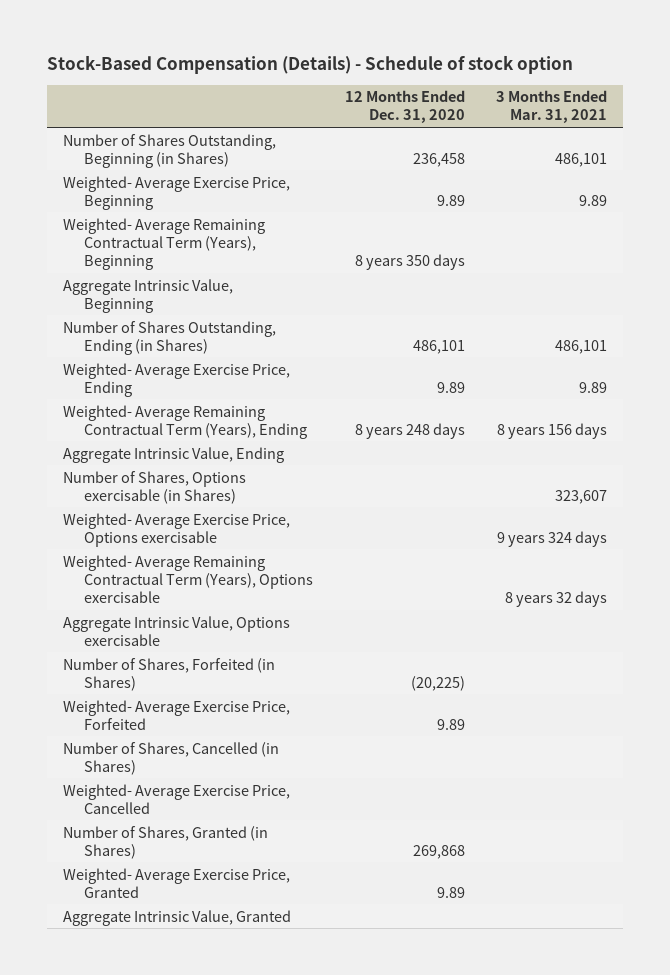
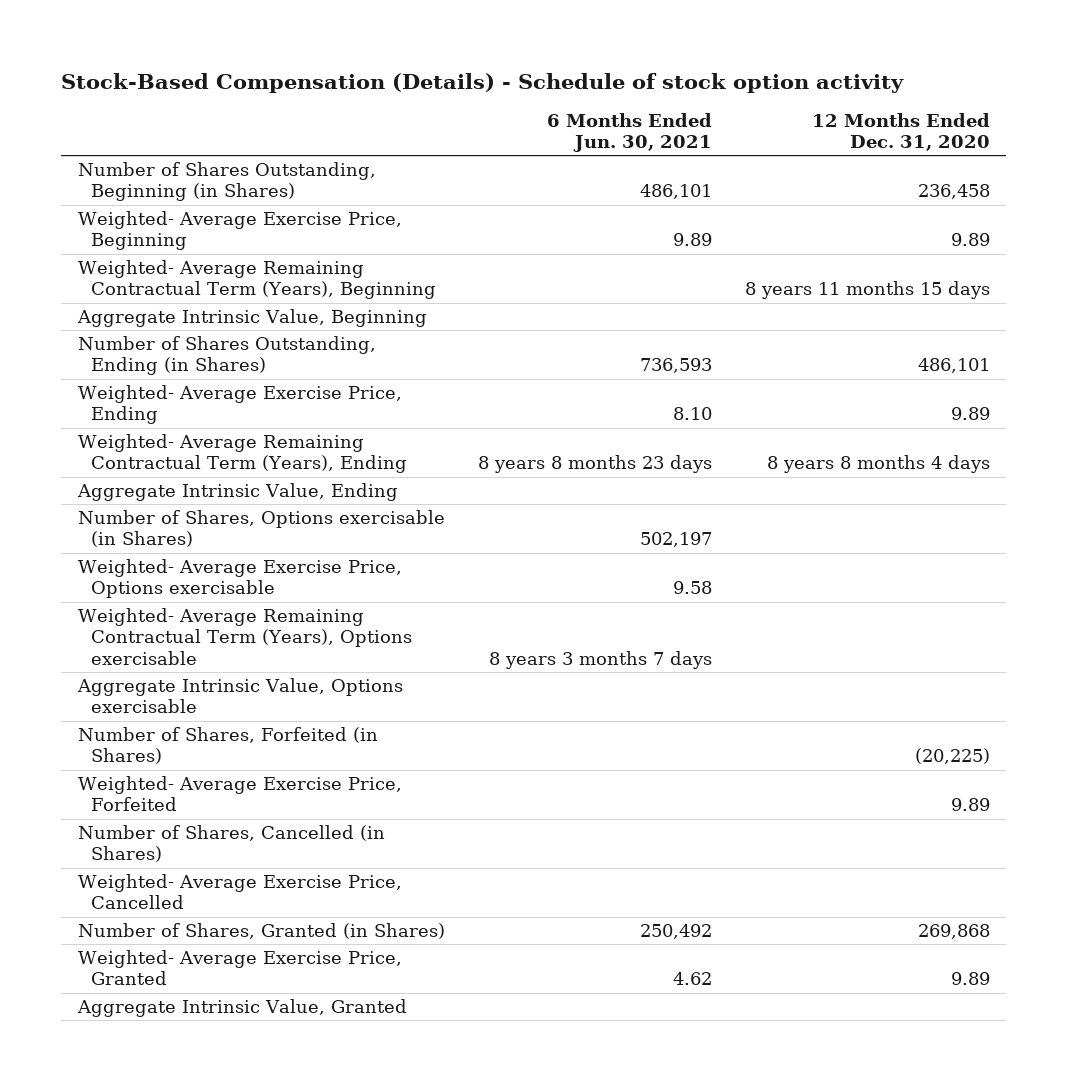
[47,55,574,75] Stock-Based Compensation (Details) - Schedule of stock option -> [61,73,905,94] Stock-Based Compensation (Details) - Schedule of stock option activity
[496,90,608,124] 3 Months Ended Mar. 31, 2021 -> none
none -> [546,113,712,153] 6 Months Ended Jun. 30, 2021
[354,253,465,270] 8 years 350 days -> [744,281,990,300] 8 years 11 months 15 days
[354,422,465,439] 8 years 248 days -> [766,455,990,474] 8 years 8 months 4 days

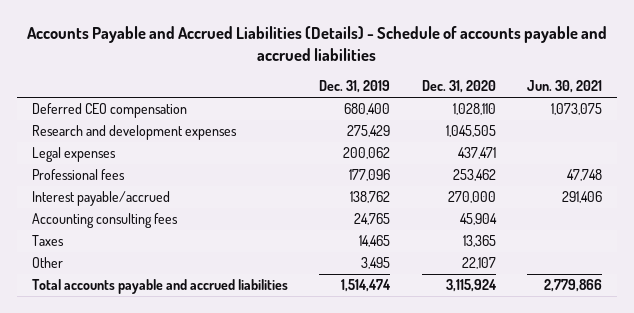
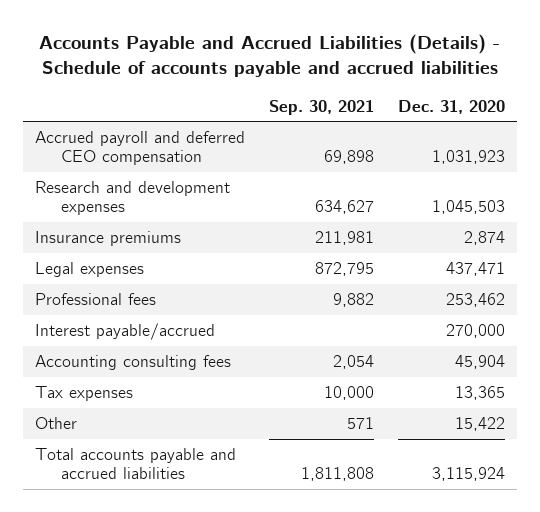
[319,80,391,94] Dec. 31, 2019 -> none
[526,80,602,94] Jun. 30, 2021 -> none
none -> [269,99,375,115] Sep. 30, 2021
[32,103,188,119] Deferred CEO compensation -> [35,131,246,166] Accrued payroll and deferred CEO compensation
[452,103,496,116] 1,028,110 -> [432,150,506,165] 1,031,923
[445,125,496,138] 1,045,505 -> [432,200,506,215] 1,045,503
none -> [35,231,182,247] Insurance premiums
[32,235,65,247] Taxes -> [35,386,134,402] Tax expenses
[461,257,496,270] 22,107 -> [455,417,506,432] 15,422

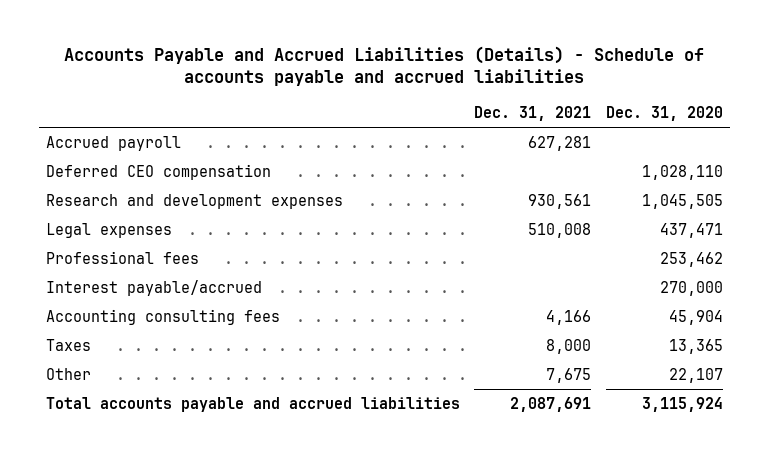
[269,99,375,115] Sep. 30, 2021 -> none
none -> [474,105,592,121] Dec. 31, 2021
[35,231,182,247] Insurance premiums -> none
none -> [45,135,181,151] Accrued payroll
[35,131,246,166] Accrued payroll and deferred CEO compensation -> [45,163,271,180] Deferred CEO compensation
[432,150,506,165] 1,031,923 -> [641,164,723,180] 1,028,110
[432,200,506,215] 1,045,503 -> [641,193,723,209] 1,045,505
[35,386,134,402] Tax expenses -> [45,338,91,351] Taxes
[455,417,506,432] 15,422 -> [668,367,723,383] 22,107

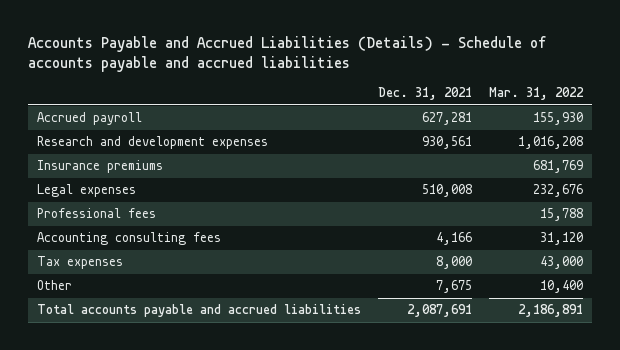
[605,105,723,121] Dec. 31, 2020 -> none
none -> [489,87,585,101] Mar. 31, 2022
[45,163,271,180] Deferred CEO compensation -> none
none -> [36,160,163,174] Insurance premiums
[45,279,262,296] Interest payable/accrued -> none
[45,338,91,351] Taxes -> [36,256,123,270] Tax expenses

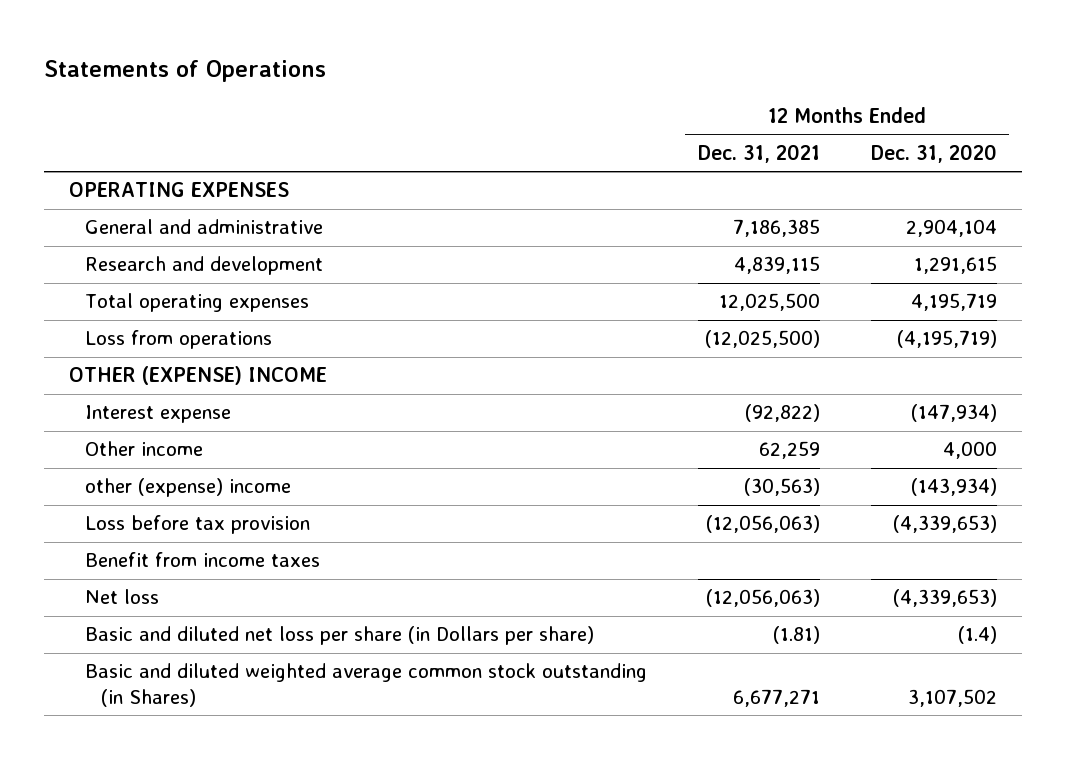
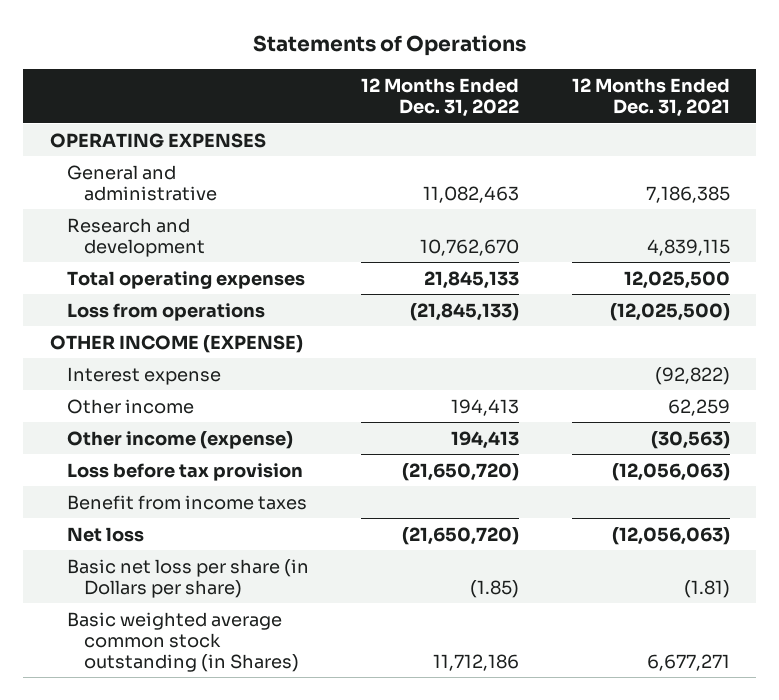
[870,143,997,163] Dec. 31, 2020 -> none
none -> [361,77,520,117] 12 Months Ended Dec. 31, 2022
[69,366,328,386] OTHER (EXPENSE) INCOME -> [49,334,303,353] OTHER INCOME (EXPENSE)
[85,478,292,498] other (expense) income -> [66,430,293,449] Other income (expense)
[85,626,595,646] Basic and diluted net loss per share (in Dollars per share) -> [66,558,309,598] Basic net loss per share (in Dollars per share)
[85,663,648,708] Basic and diluted weighted average common stock outstanding (in Shares) -> [66,611,299,672] Basic weighted average common stock outstanding (in Shares)

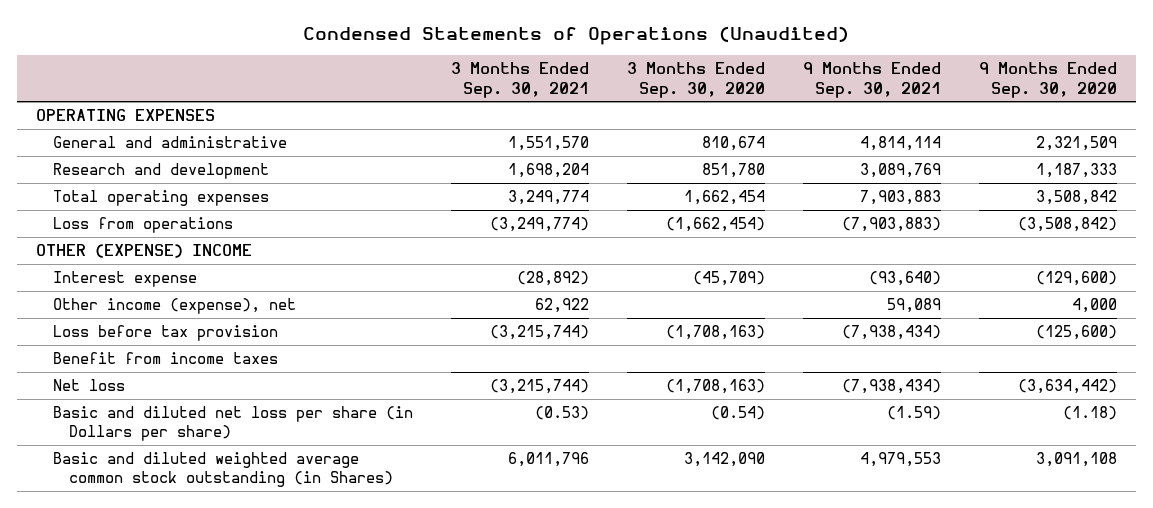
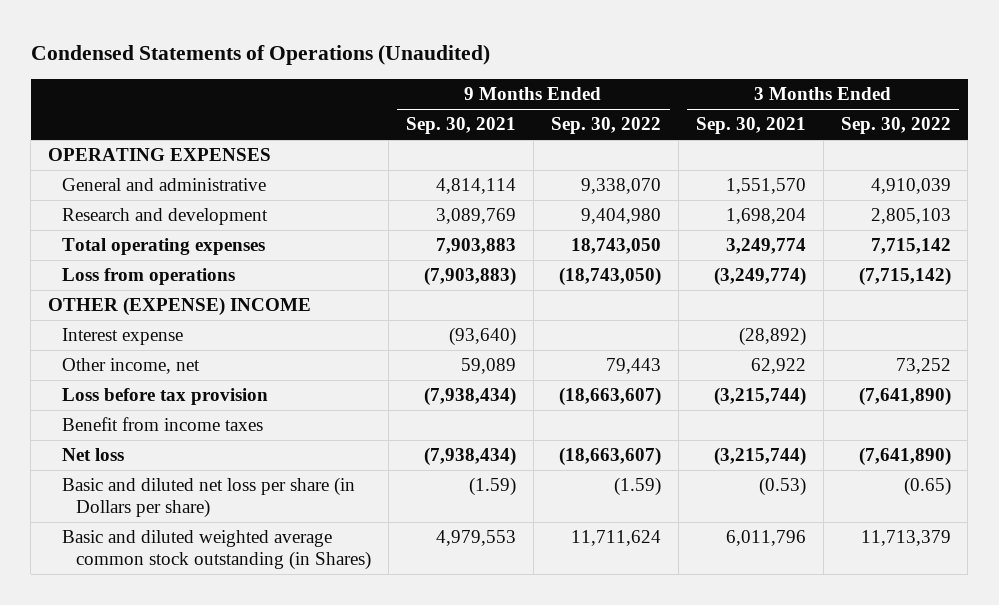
[626,62,765,98] 3 Months Ended Sep. 30, 2020 -> none
[978,62,1117,98] 9 Months Ended Sep. 30, 2020 -> none
none -> [550,117,661,135] Sep. 30, 2022
none -> [840,117,951,135] Sep. 30, 2022
[52,298,296,315] Other income (expense), net -> [62,358,201,375] Other income, net

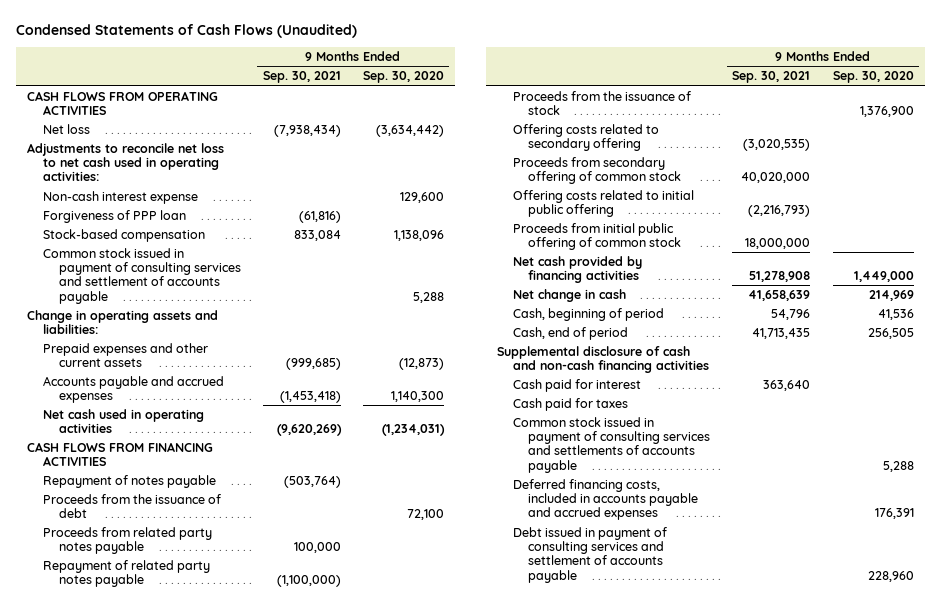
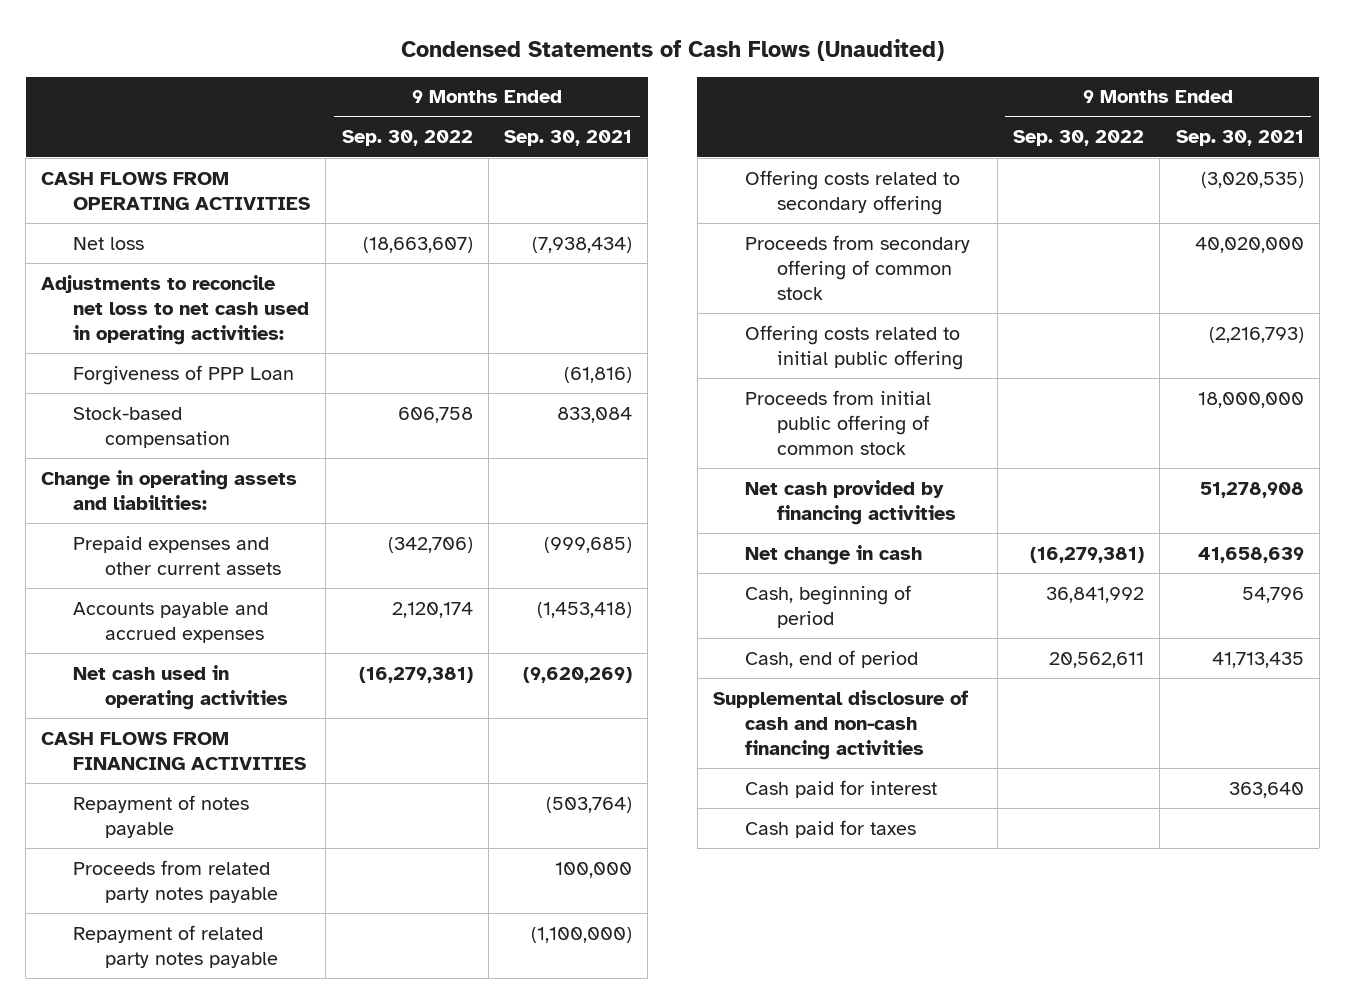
[362,71,444,84] Sep. 30, 2020 -> none
none -> [341,130,473,147] Sep. 30, 2022
[42,190,198,204] Non-cash interest expense -> none
[42,209,186,223] Forgiveness of PPP loan -> [73,364,295,385] Forgiveness of PPP Loan
[42,247,241,304] Common stock issued in payment of consulting services and settlement of accounts payable -> none
[42,493,221,519] Proceeds from the issuance of debt -> none
[512,90,691,116] Proceeds from the issuance of stock -> none
[512,416,711,473] Common stock issued in payment of consulting services and settlements of accounts payable -> none
[512,478,699,521] Deferred financing costs, included in accounts payable and accrued expenses -> none
[512,526,667,583] Debt issued in payment of consulting services and settlement of accounts payable -> none

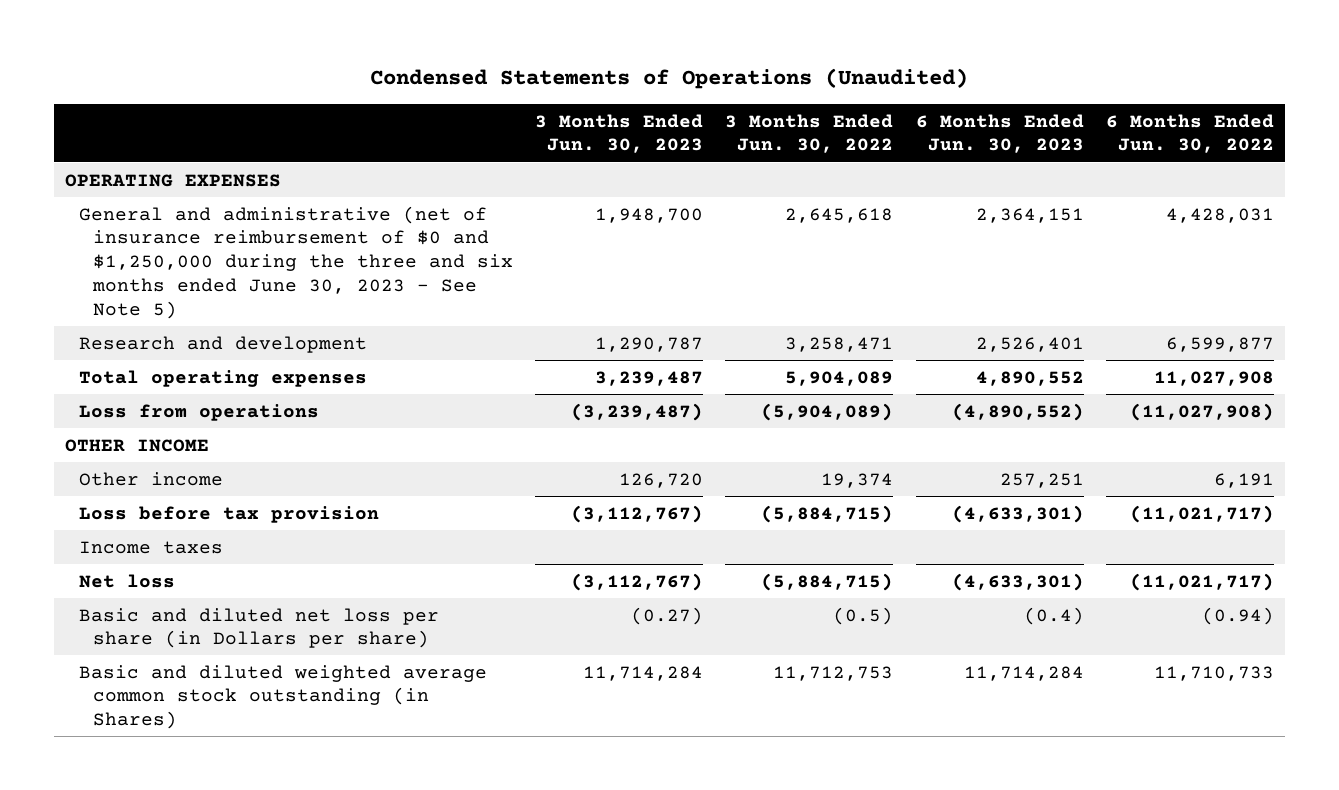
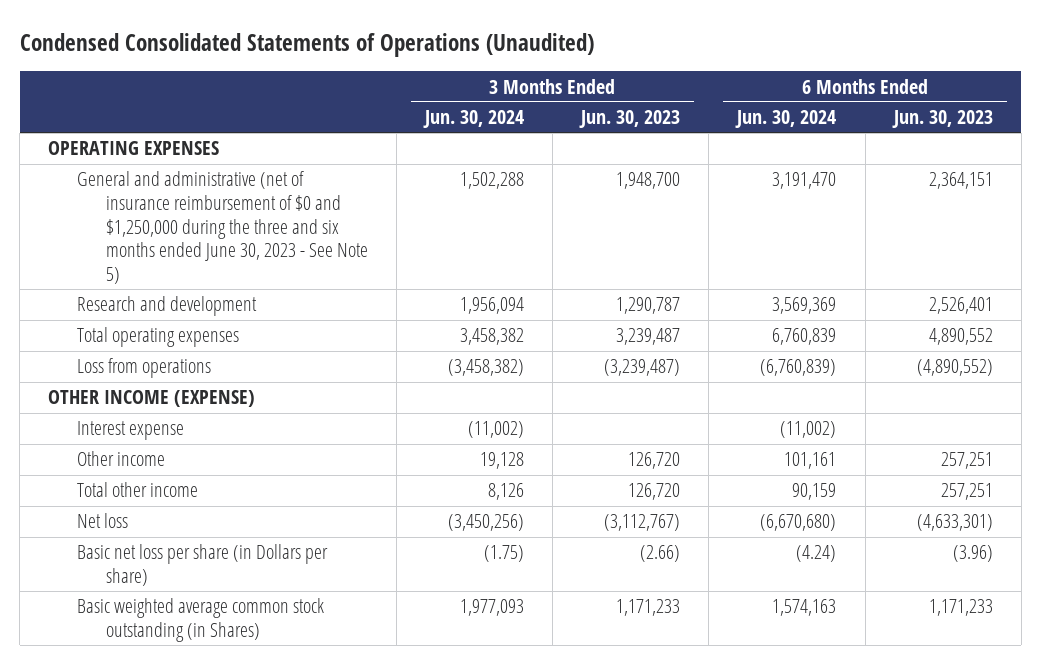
[370,68,969,90] Condensed Statements of Operations (Unaudited) -> [19,33,594,58] Condensed Consolidated Statements of Operations (Unaudited)
[725,113,894,154] 3 Months Ended Jun. 30, 2022 -> none
[1105,113,1274,154] 6 Months Ended Jun. 30, 2022 -> none
none -> [422,110,524,129] Jun. 30, 2024
none -> [735,110,837,129] Jun. 30, 2024
[64,438,209,452] OTHER INCOME -> [48,390,256,408] OTHER INCOME (EXPENSE)
none -> [76,421,184,441] Interest expense
[78,505,379,523] Loss before tax provision -> none
[78,540,223,554] Income taxes -> none
none -> [76,482,198,498] Total other income
[78,607,439,649] Basic and diluted net loss per share (in Dollars per share) -> [76,544,328,587] Basic net loss per share (in Dollars per share)
[631,606,704,625] (0.27) -> [640,545,681,563] (2.66)
[1023,606,1084,625] (0.4) -> [952,545,993,563] (3.96)
[78,664,487,730] Basic and diluted weighted average common stock outstanding (in Shares) -> [76,598,324,643] Basic weighted average common stock outstanding (in Shares)
[583,665,704,681] 11,714,284 -> [616,599,681,617] 1,171,233
[963,665,1084,681] 11,714,284 -> [928,599,993,617] 1,171,233

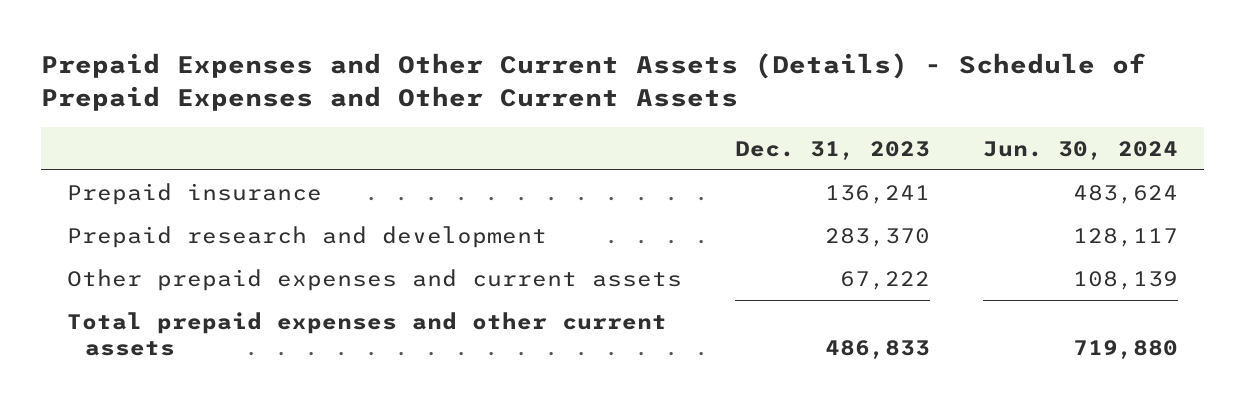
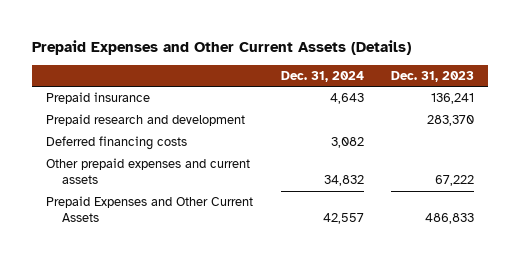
[40,53,1146,111] Prepaid Expenses and Other Current Assets (Details) - Schedule of Prepaid Expenses and Other Current Assets -> [31,39,411,55] Prepaid Expenses and Other Current Assets (Details)
[982,140,1178,160] Jun. 30, 2024 -> none
none -> [280,71,364,83] Dec. 31, 2024
none -> [45,136,187,151] Deferred financing costs
[67,311,668,357] Total prepaid expenses and other current assets -> [45,196,253,223] Prepaid Expenses and Other Current Assets

